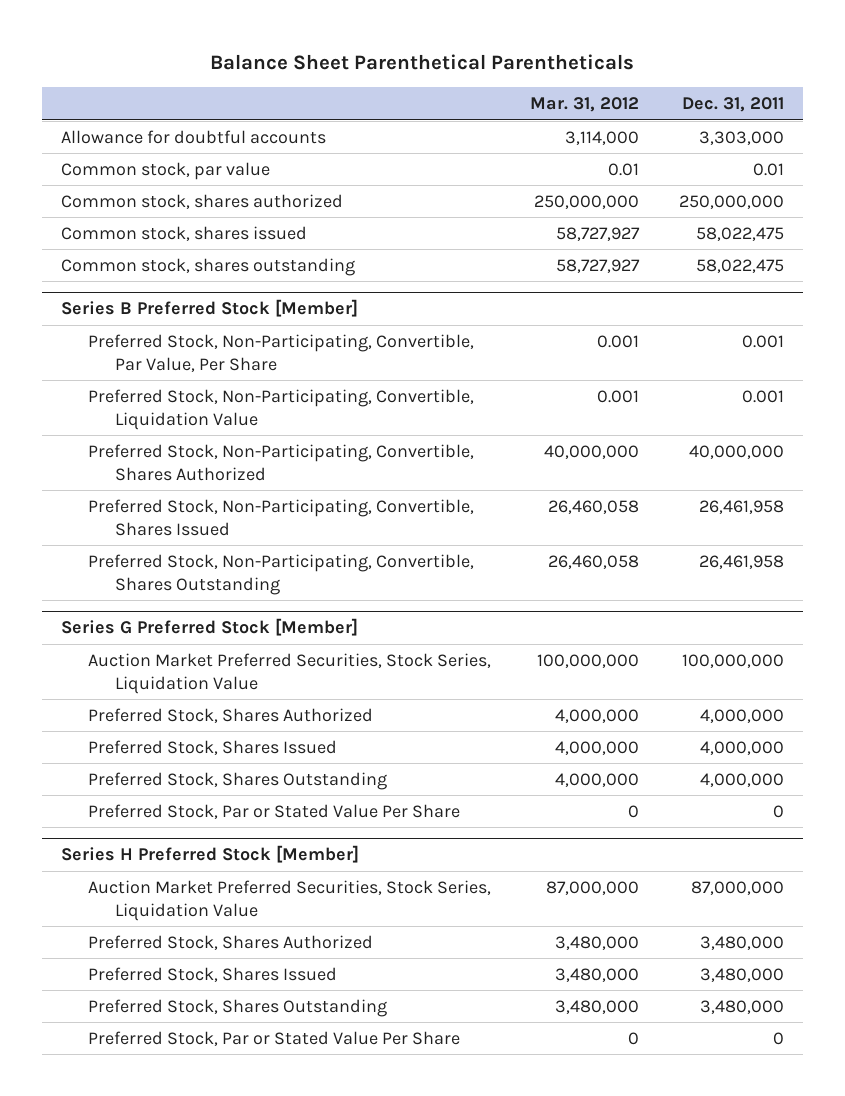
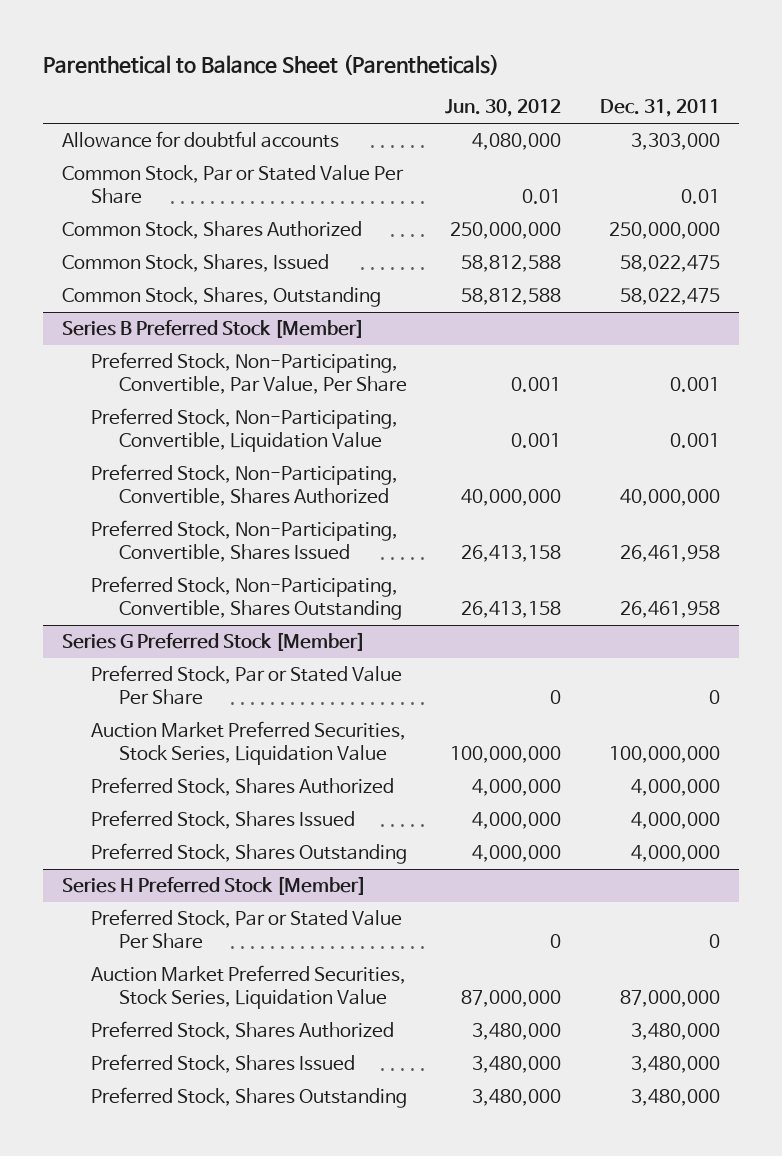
[210,54,635,71] Balance Sheet Parenthetical Parentheticals -> [43,53,500,75] Parenthetical to Balance Sheet (Parentheticals)
[530,97,640,113] Mar. 31, 2012 -> none
none -> [445,99,562,118] Jun. 30, 2012
[61,161,271,180] Common stock, par value -> [62,165,405,204] Common Stock, Par or Stated Value Per Share
[61,193,344,209] Common stock, shares authorized -> [62,221,363,240] Common Stock, Shares Authorized
[61,225,308,241] Common stock, shares issued -> [62,254,330,273] Common Stock, Shares, Issued
[61,257,356,276] Common stock, shares outstanding -> [62,287,382,308] Common Stock, Shares, Outstanding
[88,803,461,819] Preferred Stock, Par or Stated Value Per Share -> [90,665,402,705] Preferred Stock, Par or Stated Value Per Share
[88,1030,461,1046] Preferred Stock, Par or Stated Value Per Share -> [90,909,402,949] Preferred Stock, Par or Stated Value Per Share

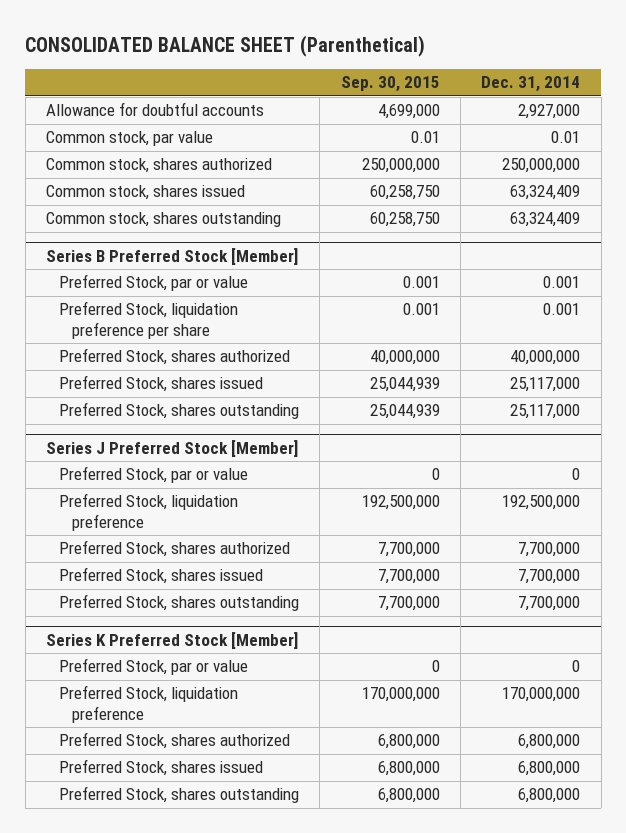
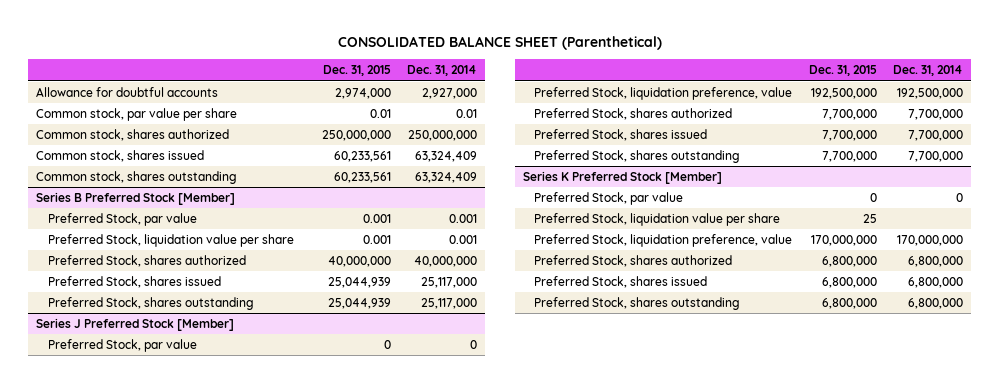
[340,76,440,93] Sep. 30, 2015 -> none
none -> [322,65,391,77] Dec. 31, 2015
[46,131,214,147] Common stock, par value -> [36,107,238,121] Common stock, par value per share
[58,274,248,292] Preferred Stock, par or value -> [47,212,197,226] Preferred Stock, par value
[58,301,238,339] Preferred Stock, liquidation preference per share -> [47,233,294,247] Preferred Stock, liquidation value per share
[58,466,248,484] Preferred Stock, par or value -> [47,338,197,352] Preferred Stock, par value
[58,493,238,531] Preferred Stock, liquidation preference -> [534,86,793,100] Preferred Stock, liquidation preference, value
[58,658,248,676] Preferred Stock, par or value -> [534,191,684,205] Preferred Stock, par value
none -> [534,212,781,226] Preferred Stock, liquidation value per share
[58,685,238,723] Preferred Stock, liquidation preference -> [534,233,793,247] Preferred Stock, liquidation preference, value

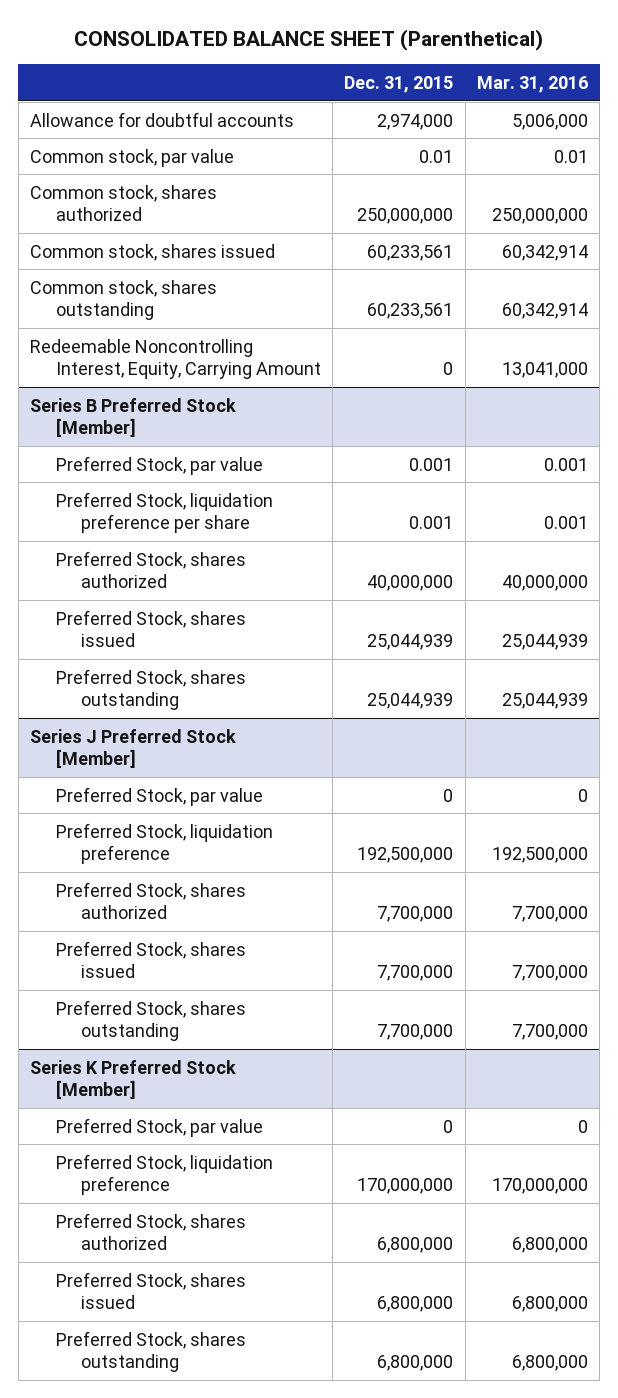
[406,65,477,77] Dec. 31, 2014 -> none
none -> [477,75,589,93] Mar. 31, 2016
[36,107,238,121] Common stock, par value per share -> [30,148,235,167] Common stock, par value
none -> [30,338,321,379] Redeemable Noncontrolling Interest, Equity, Carrying Amount
[47,233,294,247] Preferred Stock, liquidation value per share -> [55,491,273,533] Preferred Stock, liquidation preference per share
[534,86,793,100] Preferred Stock, liquidation preference, value -> [55,822,273,864] Preferred Stock, liquidation preference
[534,212,781,226] Preferred Stock, liquidation value per share -> none
[534,233,793,247] Preferred Stock, liquidation preference, value -> [55,1153,273,1195] Preferred Stock, liquidation preference

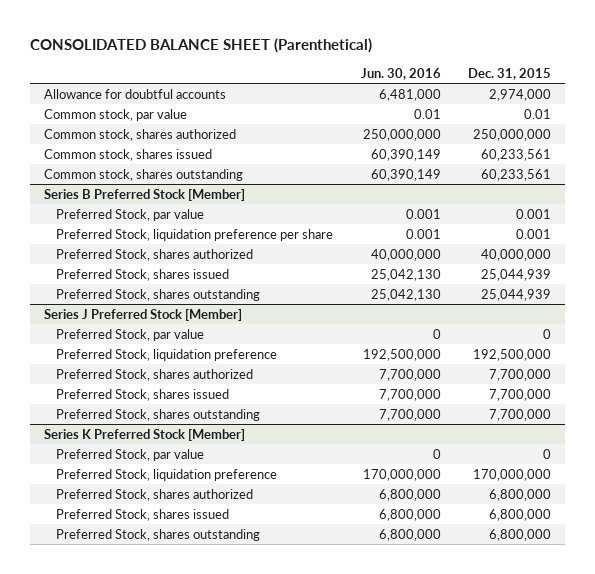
[477,75,589,93] Mar. 31, 2016 -> none
none -> [360,67,441,80] Jun. 30, 2016
[30,338,321,379] Redeemable Noncontrolling Interest, Equity, Carrying Amount -> none

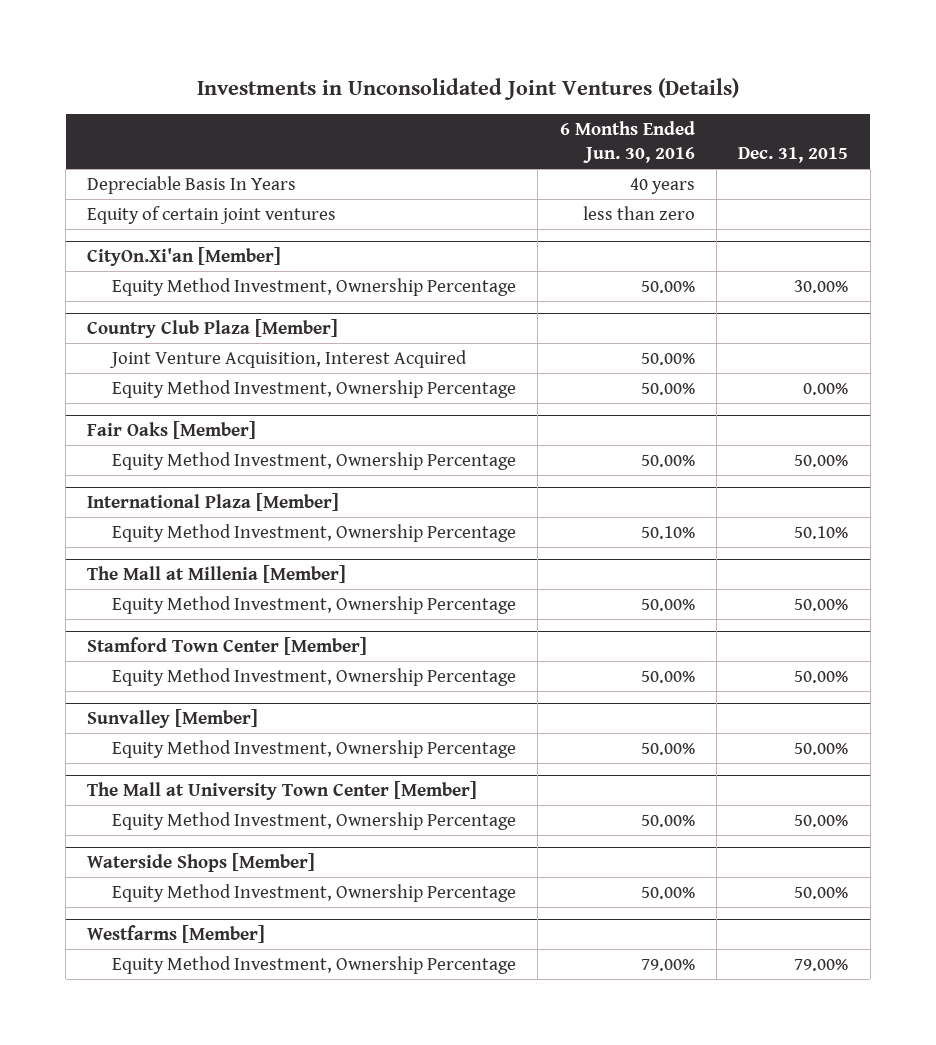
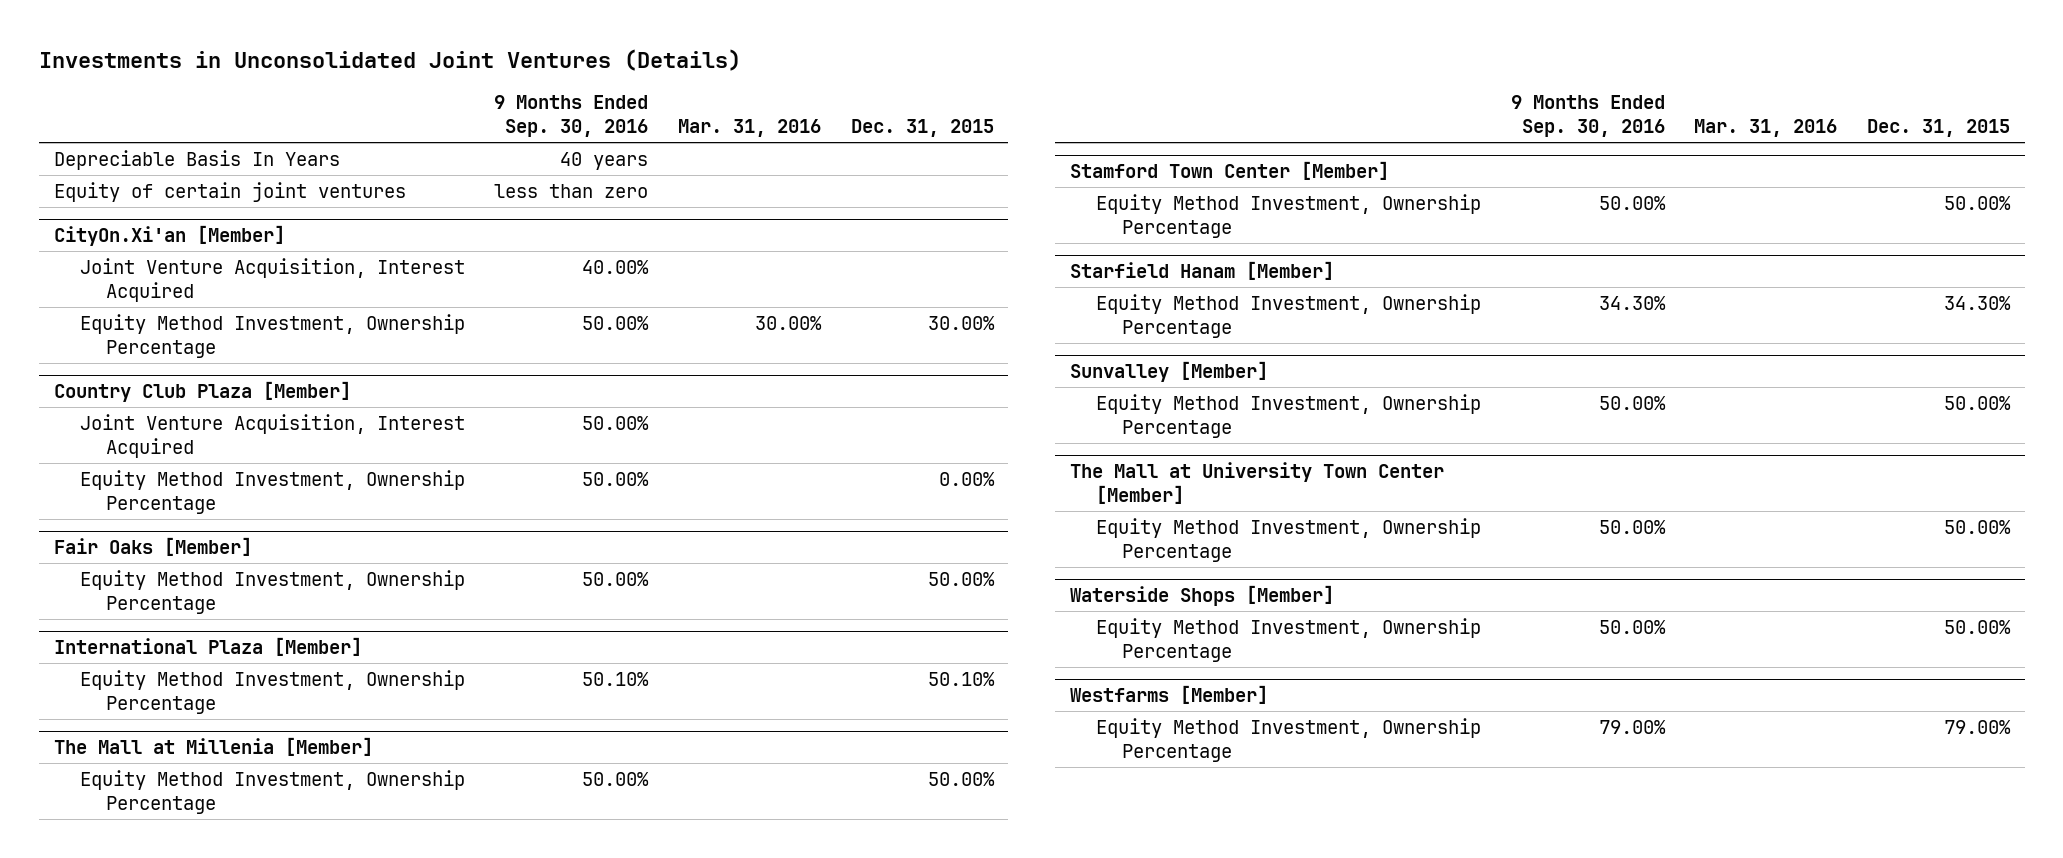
[559,121,695,164] 6 Months Ended Jun. 30, 2016 -> none
none -> [494,94,649,138] 9 Months Ended Sep. 30, 2016
none -> [677,119,821,138] Mar. 31, 2016
none -> [79,257,465,302] Joint Venture Acquisition, Interest Acquired
none -> [1069,260,1334,280] Starfield Hanam [Member]
none -> [1095,293,1481,338] Equity Method Investment, Ownership Percentage

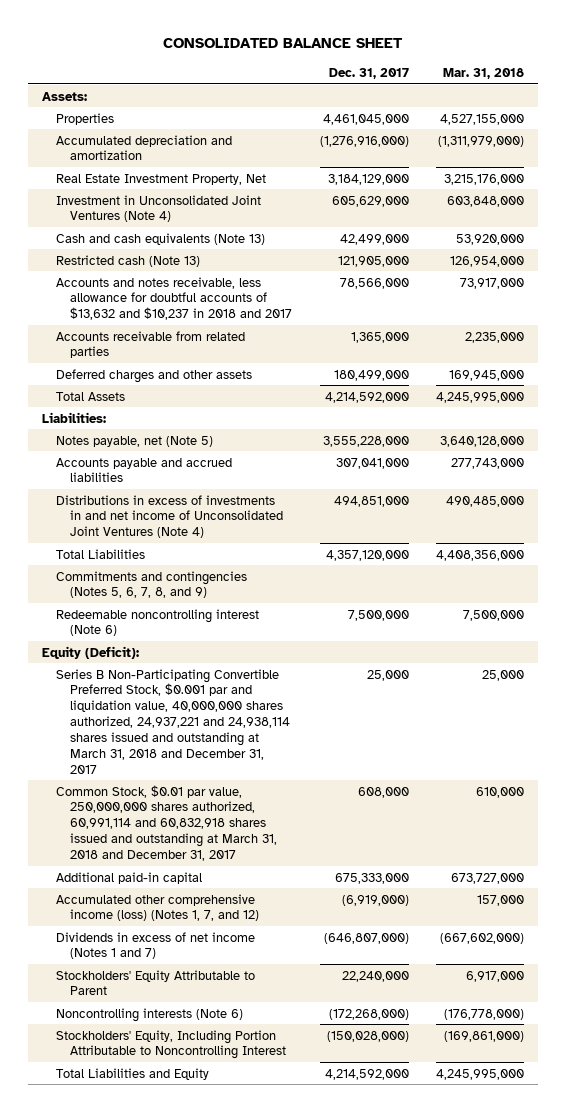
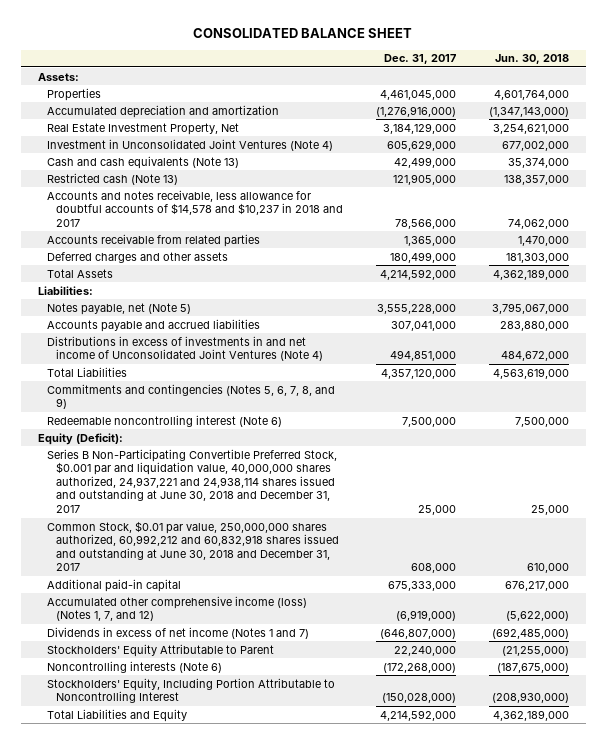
[443,67,525,79] Mar. 31, 2018 -> none
none -> [495,54,570,65] Jun. 30, 2018
[55,276,293,321] Accounts and notes receivable, less allowance for doubtful accounts of $13,632 and $10,237 in 2018 and 2017 -> [46,189,344,227] Accounts and notes receivable, less allowance for doubtful accounts of $14,578 and $10,237 in 2018 and 2017
[55,668,291,774] Series B Non-Participating Convertible Preferred Stock, $0.001 par and liquidation value, 40,000,000 shares authorized, 24,937,221 and 24,938,114 shares issued and outstanding at March 31, 2018 and December 31, 2017 -> [46,448,337,514] Series B Non-Participating Convertible Preferred Stock, $0.001 par and liquidation value, 40,000,000 shares authorized, 24,937,221 and 24,938,114 shares issued and outstanding at June 30, 2018 and December 31, 2017
[55,784,278,861] Common Stock, $0.01 par value, 250,000,000 shares authorized, 60,991,114 and 60,832,918 shares issued and outstanding at March 31, 2018 and December 31, 2017 -> [46,520,340,572] Common Stock, $0.01 par value, 250,000,000 shares authorized, 60,992,212 and 60,832,918 shares issued and outstanding at June 30, 2018 and December 31, 2017

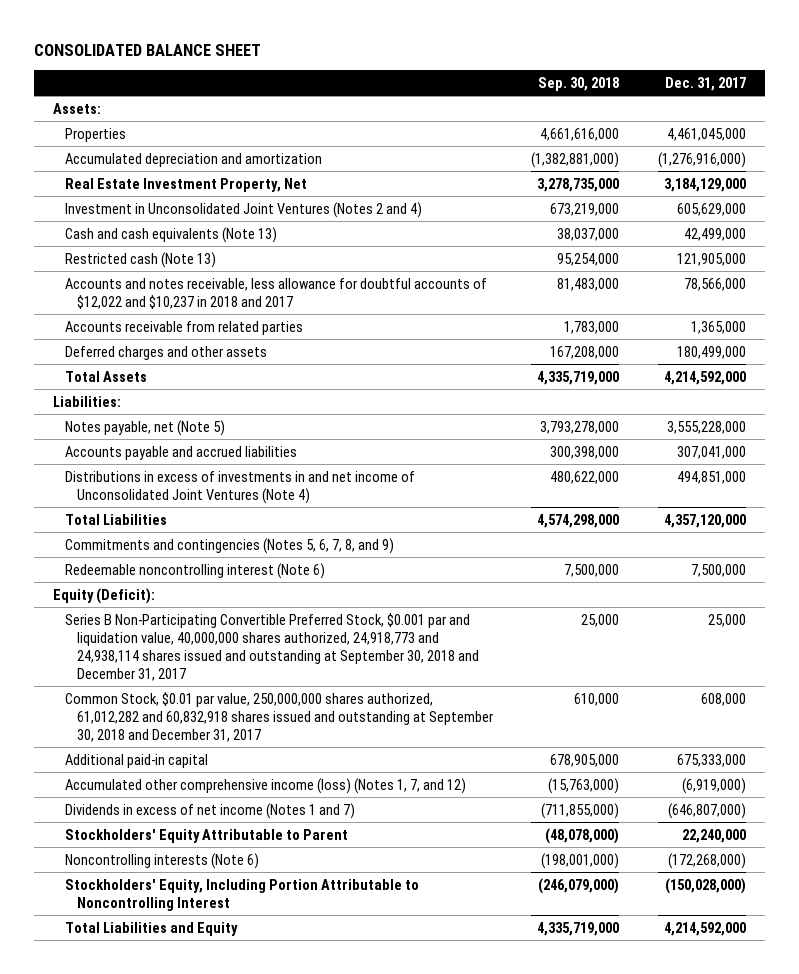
[495,54,570,65] Jun. 30, 2018 -> none
none -> [538,76,620,91] Sep. 30, 2018
[46,138,333,151] Investment in Unconsolidated Joint Ventures (Note 4) -> [64,201,422,218] Investment in Unconsolidated Joint Ventures (Notes 2 and 4)
[46,189,344,227] Accounts and notes receivable, less allowance for doubtful accounts of $14,578 and $10,237 in 2018 and 2017 -> [64,277,487,309] Accounts and notes receivable, less allowance for doubtful accounts of $12,022 and $10,237 in 2018 and 2017
[46,448,337,514] Series B Non-Participating Convertible Preferred Stock, $0.001 par and liquidation value, 40,000,000 shares authorized, 24,937,221 and 24,938,114 shares issued and outstanding at June 30, 2018 and December 31, 2017 -> [64,612,479,681] Series B Non-Participating Convertible Preferred Stock, $0.001 par and liquidation value, 40,000,000 shares authorized, 24,918,773 and 24,938,114 shares issued and outstanding at September 30, 2018 and December 31, 2017
[46,520,340,572] Common Stock, $0.01 par value, 250,000,000 shares authorized, 60,992,212 and 60,832,918 shares issued and outstanding at June 30, 2018 and December 31, 2017 -> [64,691,493,742] Common Stock, $0.01 par value, 250,000,000 shares authorized, 61,012,282 and 60,832,918 shares issued and outstanding at September 30, 2018 and December 31, 2017

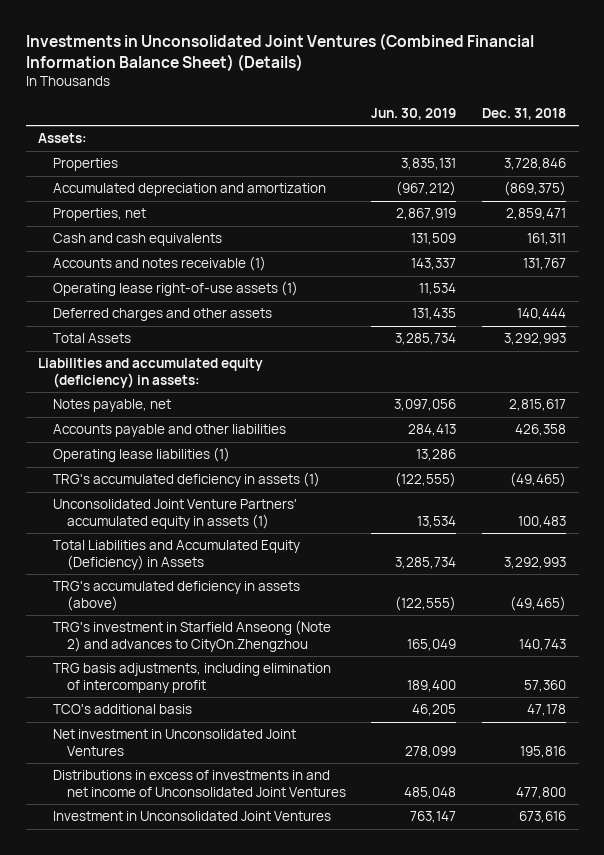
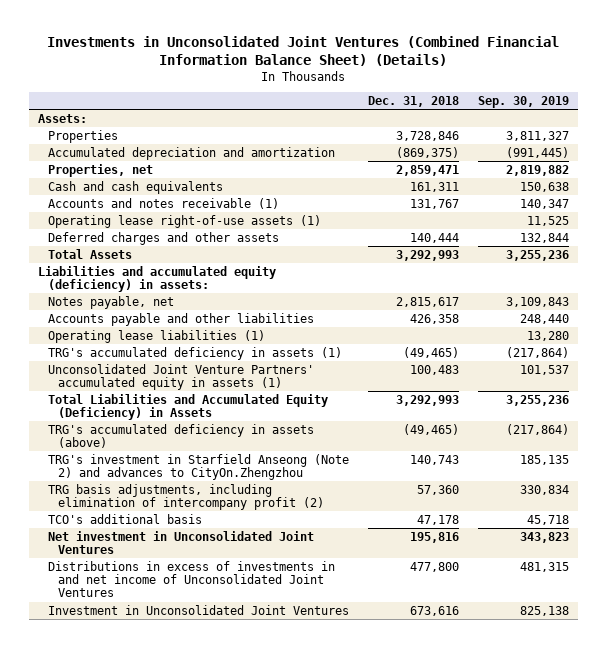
[371,107,457,120] Jun. 30, 2019 -> none
none -> [477,95,569,108] Sep. 30, 2019
[52,663,331,693] TRG basis adjustments, including elimination of intercompany profit -> [48,483,325,511] TRG basis adjustments, including elimination of intercompany profit (2)

